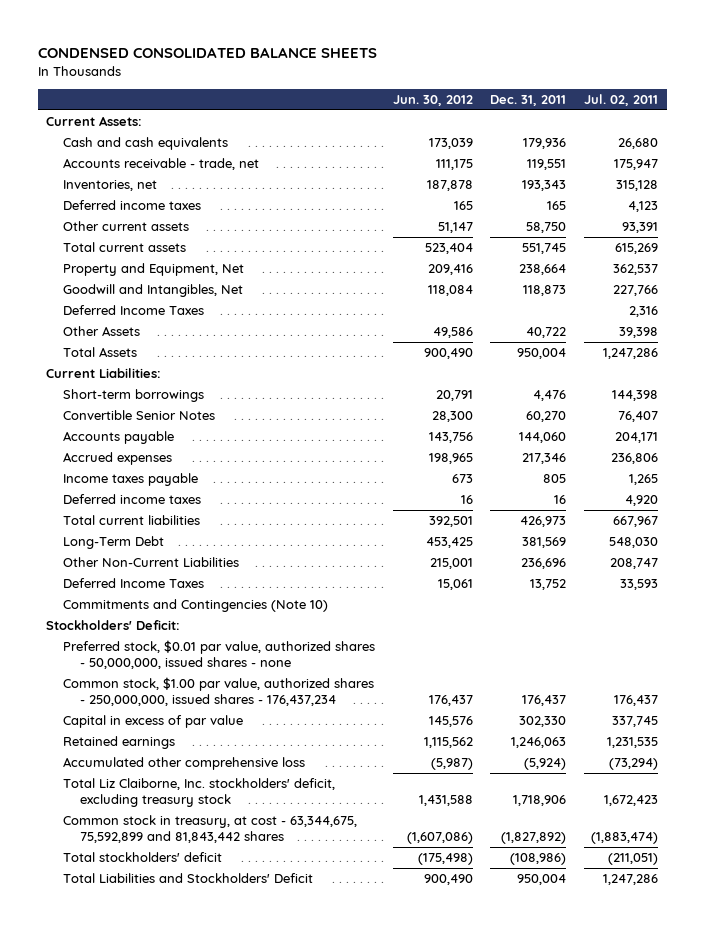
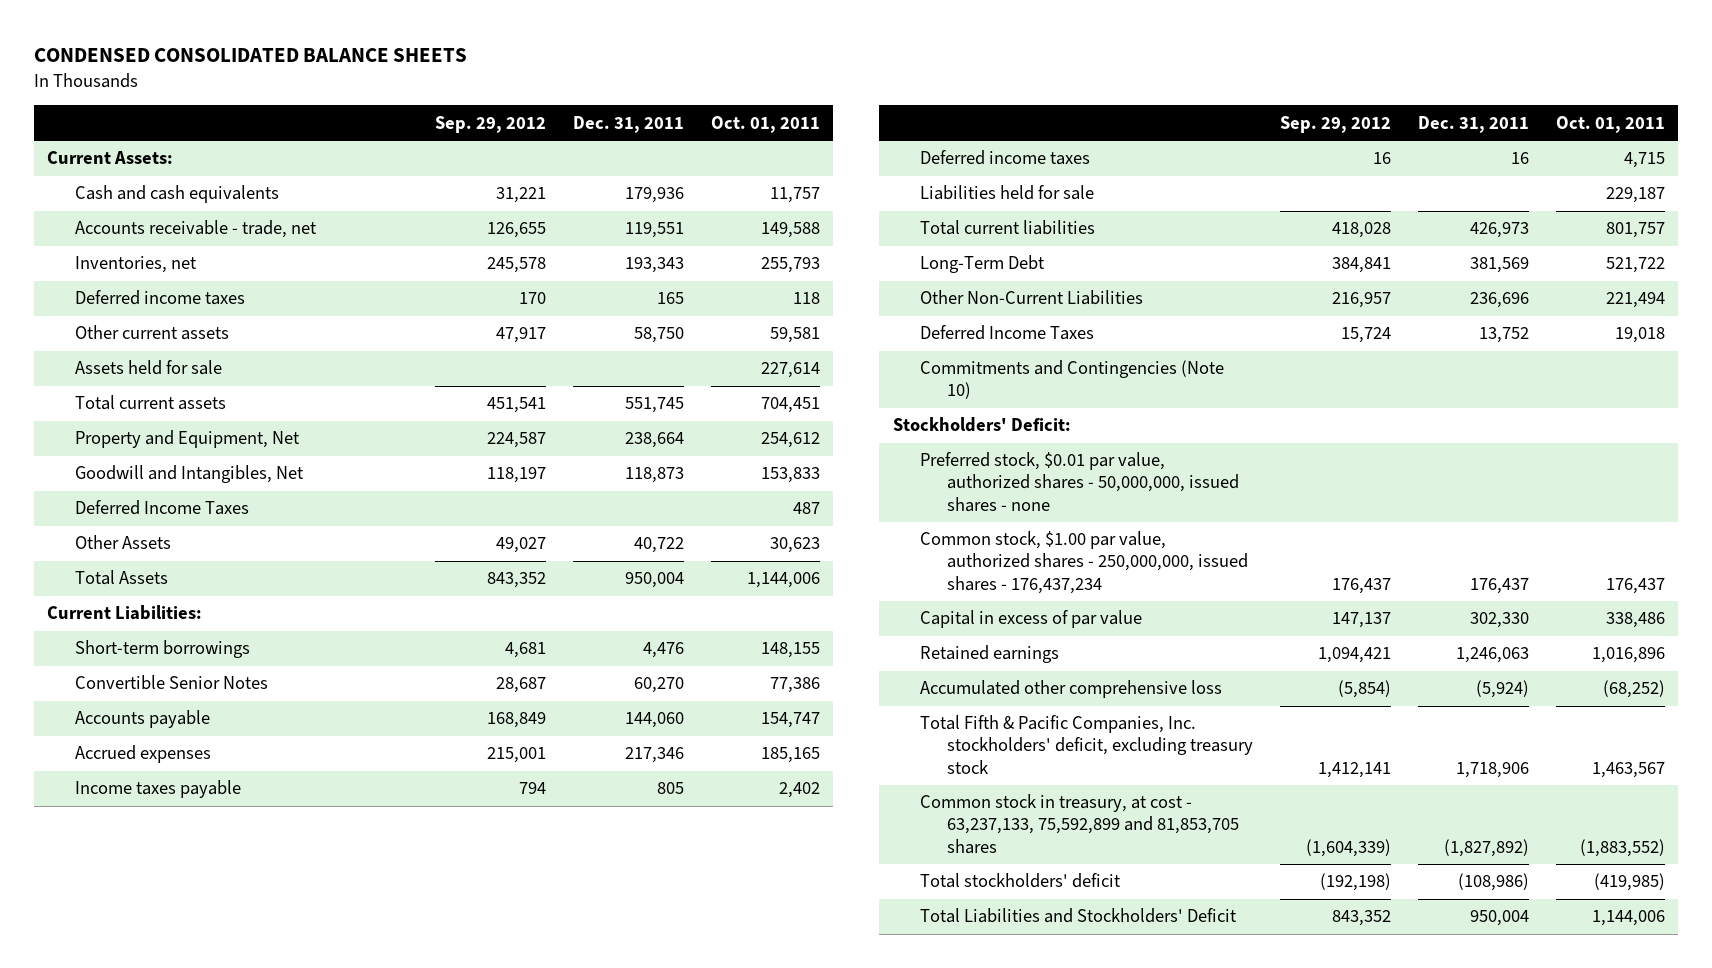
[392,94,473,106] Jun. 30, 2012 -> none
[583,93,658,106] Jul. 02, 2011 -> none
none -> [434,115,546,133] Sep. 29, 2012
none -> [710,115,820,133] Oct. 01, 2011
none -> [74,360,222,376] Assets held for sale
none -> [919,185,1094,201] Liabilities held for sale
[63,778,336,808] Total Liz Claiborne, Inc. stockholders' deficit, excluding treasury stock -> [919,715,1254,774] Total Fifth & Pacific Companies, Inc. stockholders' deficit, excluding treasury stock
[63,815,358,844] Common stock in treasury, at cost - 63,344,675, 75,592,899 and 81,843,442 shares -> [919,794,1240,854] Common stock in treasury, at cost - 63,237,133, 75,592,899 and 81,853,705 shares

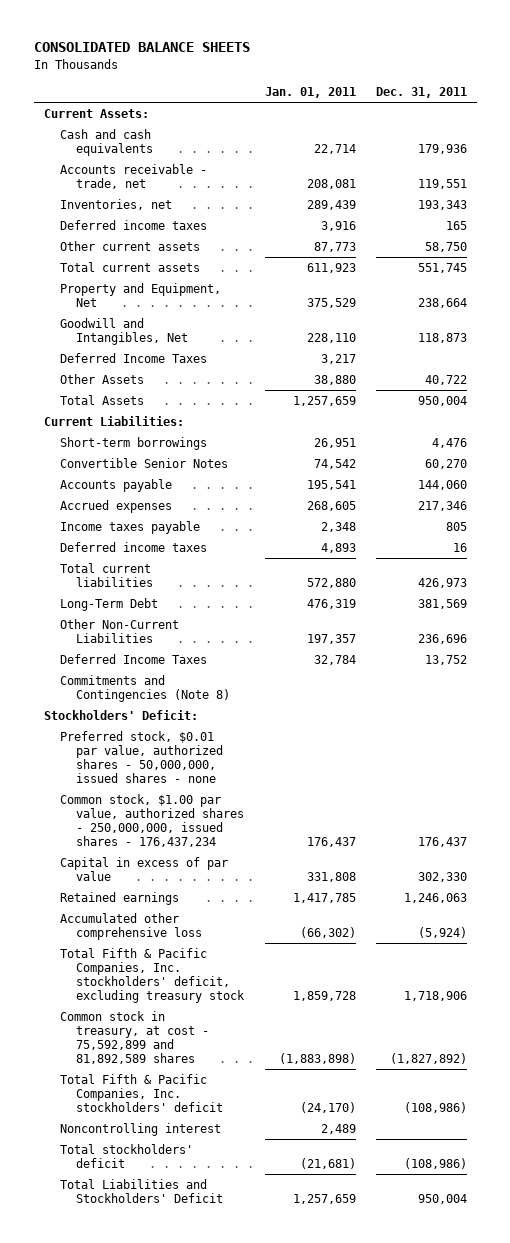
[33,48,467,63] CONDENSED CONSOLIDATED BALANCE SHEETS -> [33,42,250,53] CONSOLIDATED BALANCE SHEETS
[434,115,546,133] Sep. 29, 2012 -> none
[710,115,820,133] Oct. 01, 2011 -> none
none -> [264,86,356,98] Jan. 01, 2011
[74,360,222,376] Assets held for sale -> none
[919,185,1094,201] Liabilities held for sale -> none
[919,360,1224,400] Commitments and Contingencies (Note 10) -> [60,675,231,703] Commitments and Contingencies (Note 8)
[919,794,1240,854] Common stock in treasury, at cost - 63,237,133, 75,592,899 and 81,853,705 shares -> [60,1011,210,1065] Common stock in treasury, at cost - 75,592,899 and 81,892,589 shares
none -> [60,1074,224,1113] Total Fifth & Pacific Companies, Inc. stockholders' deficit
none -> [60,1123,222,1137] Noncontrolling interest

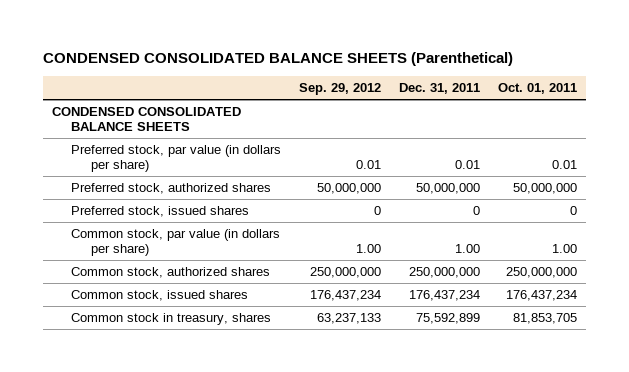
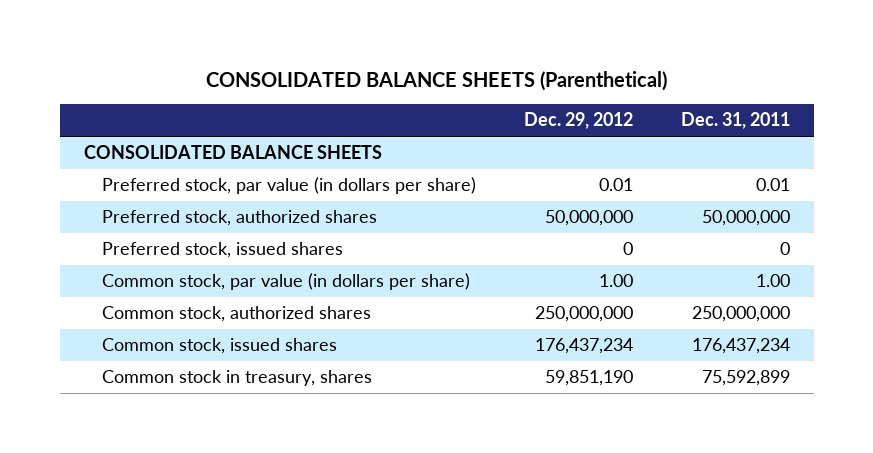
[42,52,513,67] CONDENSED CONSOLIDATED BALANCE SHEETS (Parenthetical) -> [205,70,667,91] CONSOLIDATED BALANCE SHEETS (Parenthetical)
[299,83,382,96] Sep. 29, 2012 -> none
[498,83,578,95] Oct. 01, 2011 -> none
none -> [523,112,633,130] Dec. 29, 2012
[51,106,241,132] CONDENSED CONSOLIDATED BALANCE SHEETS -> [83,145,382,160] CONSOLIDATED BALANCE SHEETS

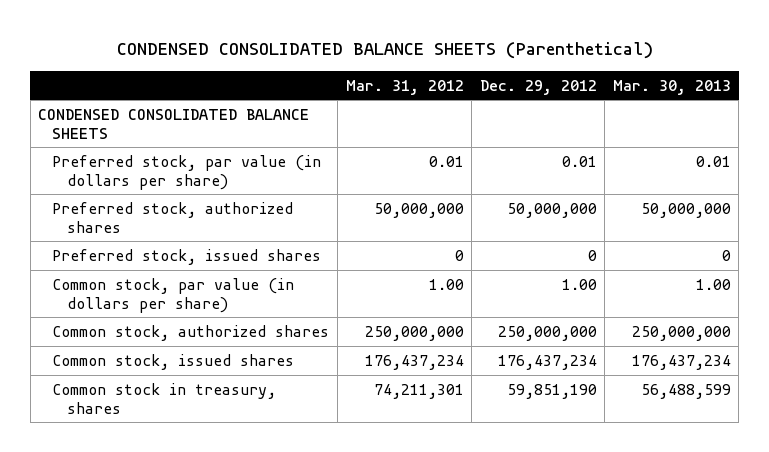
[205,70,667,91] CONSOLIDATED BALANCE SHEETS (Parenthetical) -> [116,41,653,59] CONDENSED CONSOLIDATED BALANCE SHEETS (Parenthetical)
[680,112,790,130] Dec. 31, 2011 -> none
none -> [345,79,464,95] Mar. 31, 2012
none -> [612,79,731,95] Mar. 30, 2013
[83,145,382,160] CONSOLIDATED BALANCE SHEETS -> [38,108,310,139] CONDENSED CONSOLIDATED BALANCE SHEETS

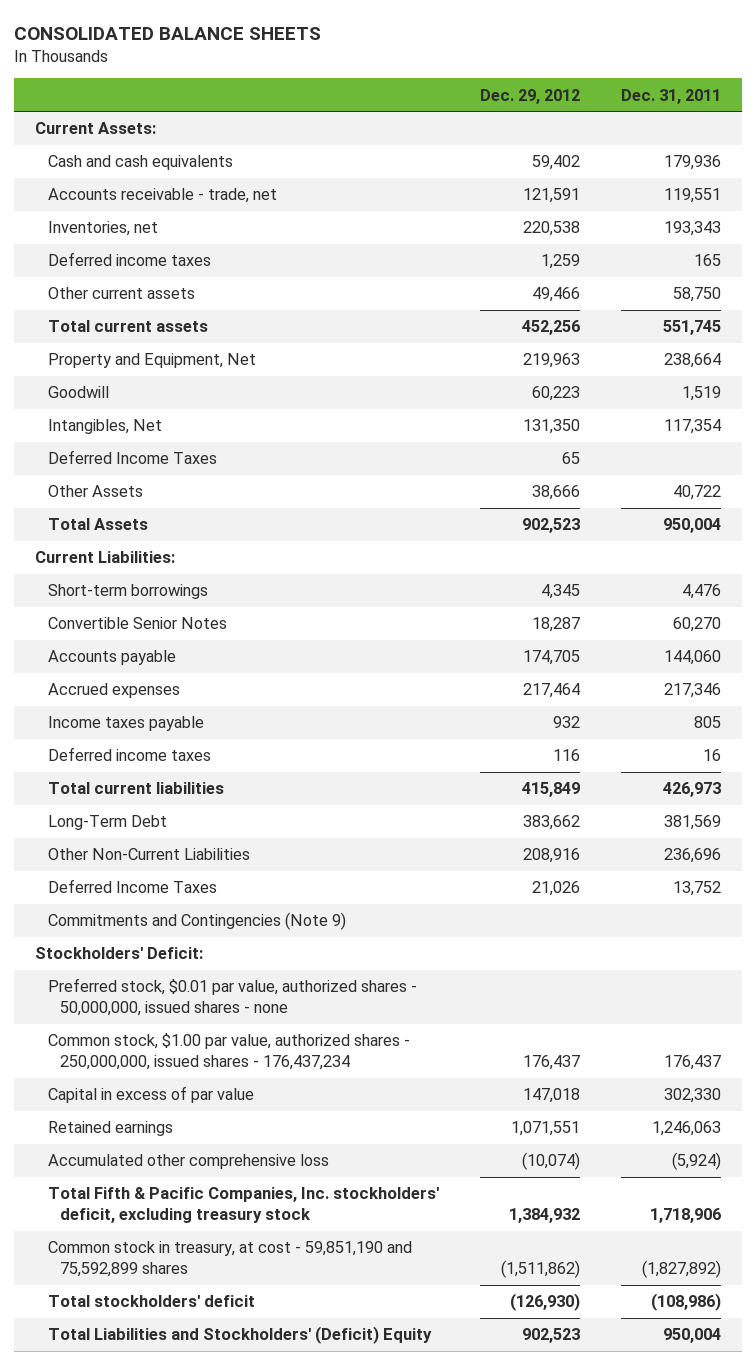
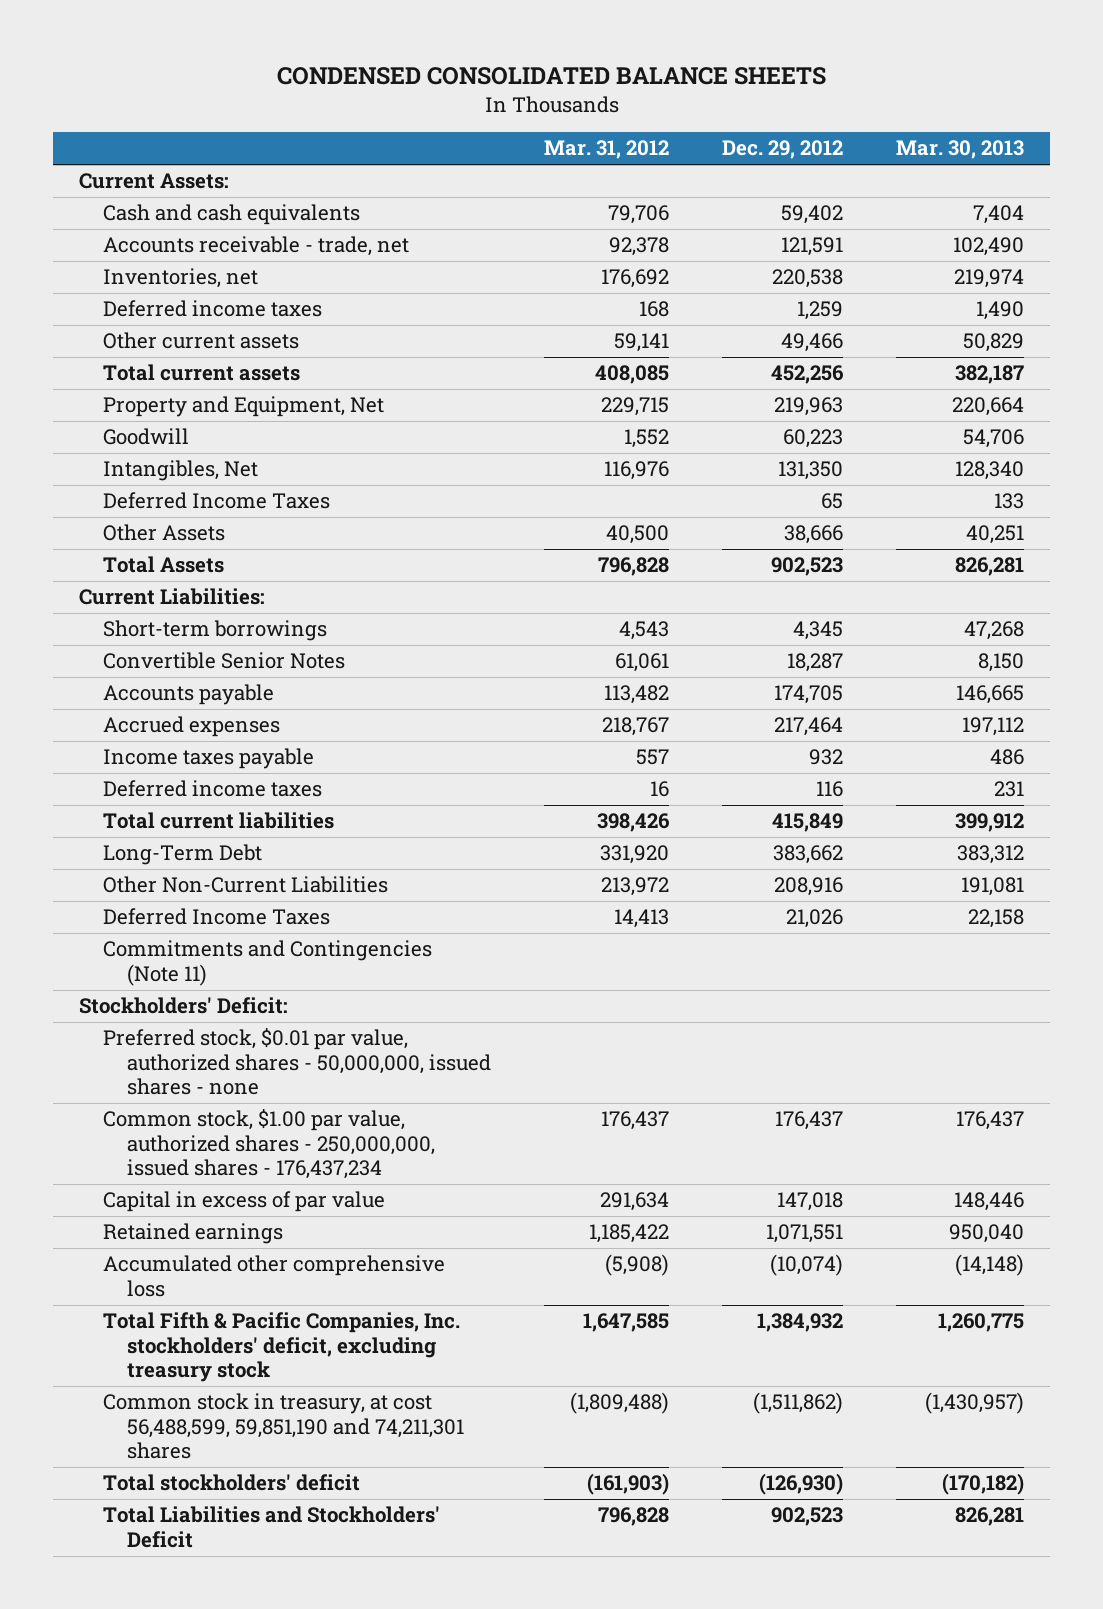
[14,26,322,40] CONSOLIDATED BALANCE SHEETS -> [276,67,826,86] CONDENSED CONSOLIDATED BALANCE SHEETS
[621,88,722,104] Dec. 31, 2011 -> none
none -> [544,140,670,160] Mar. 31, 2012
none -> [895,140,1024,160] Mar. 30, 2013
[47,912,346,931] Commitments and Contingencies (Note 9) -> [103,940,433,986] Commitments and Contingencies (Note 11)
[47,1241,412,1278] Common stock in treasury, at cost - 59,851,190 and 75,592,899 shares -> [103,1393,465,1460] Common stock in treasury, at cost 56,488,599, 59,851,190 and 74,211,301 shares
[47,1326,432,1345] Total Liabilities and Stockholders' (Deficit) Equity -> [103,1506,441,1548] Total Liabilities and Stockholders' Deficit

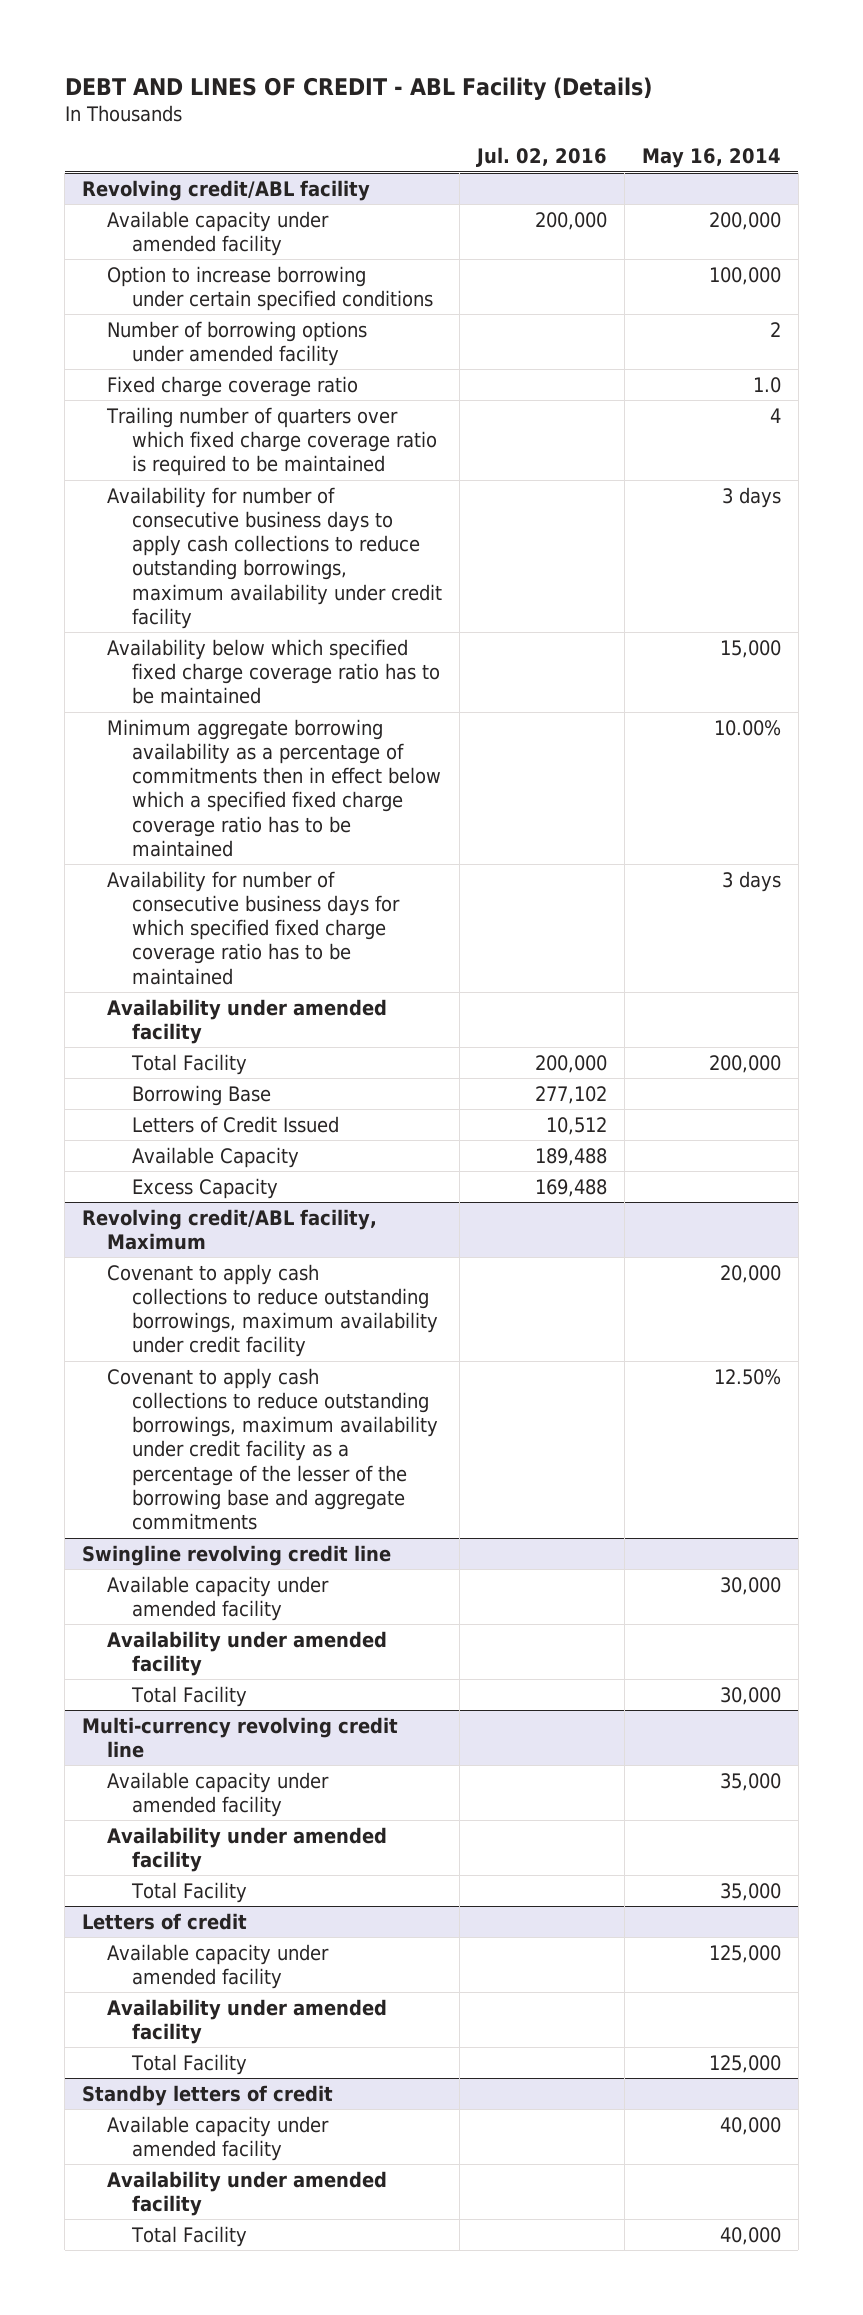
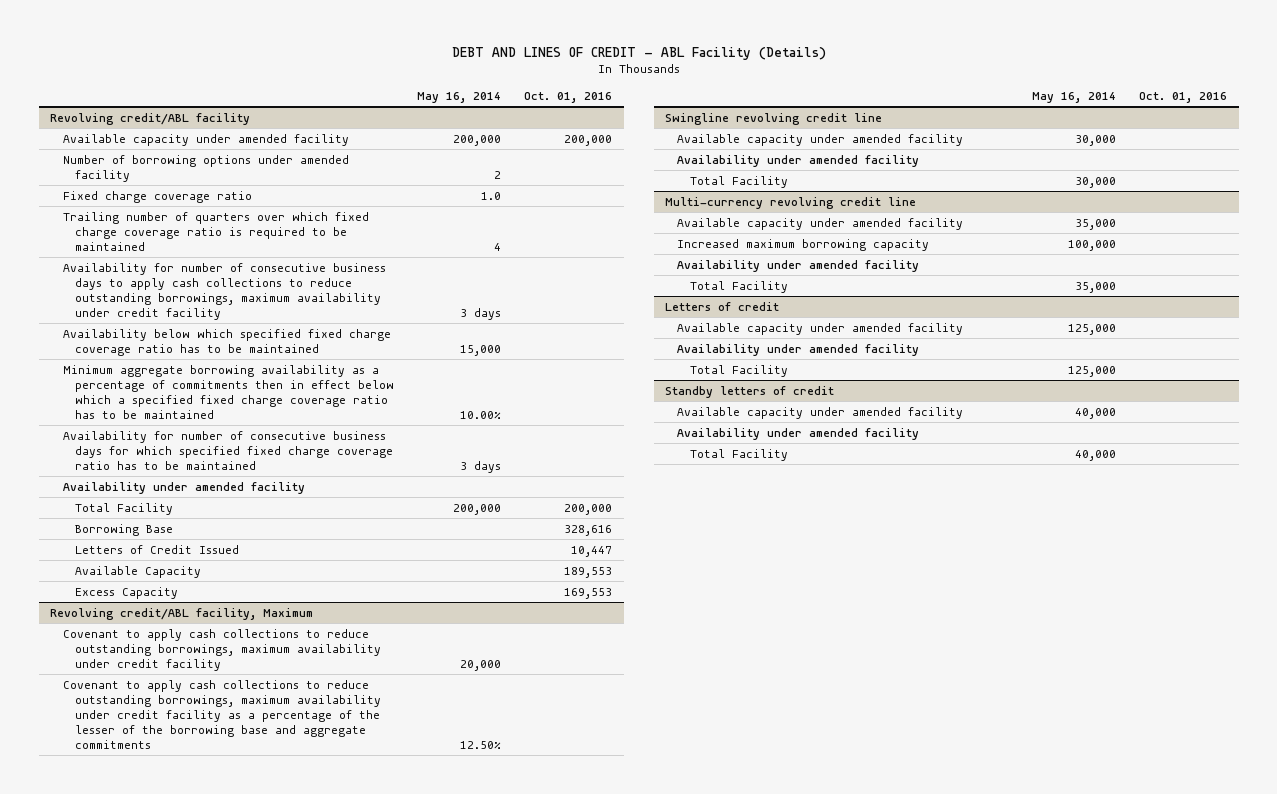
[475,147,607,168] Jul. 02, 2016 -> none
none -> [524,91,613,103] Oct. 01, 2016
[106,265,433,311] Option to increase borrowing under certain specified conditions -> none
none -> [677,238,930,251] Increased maximum borrowing capacity

